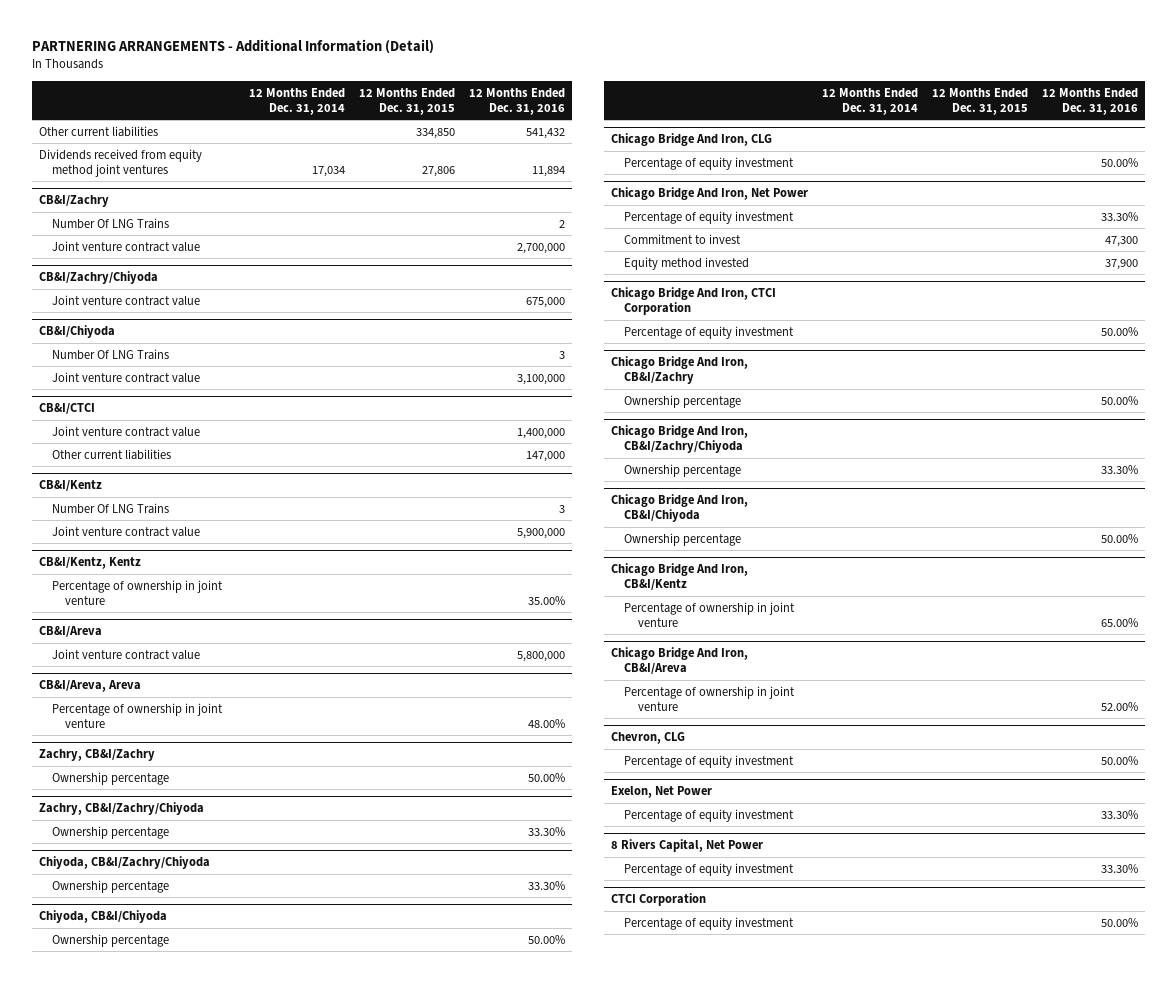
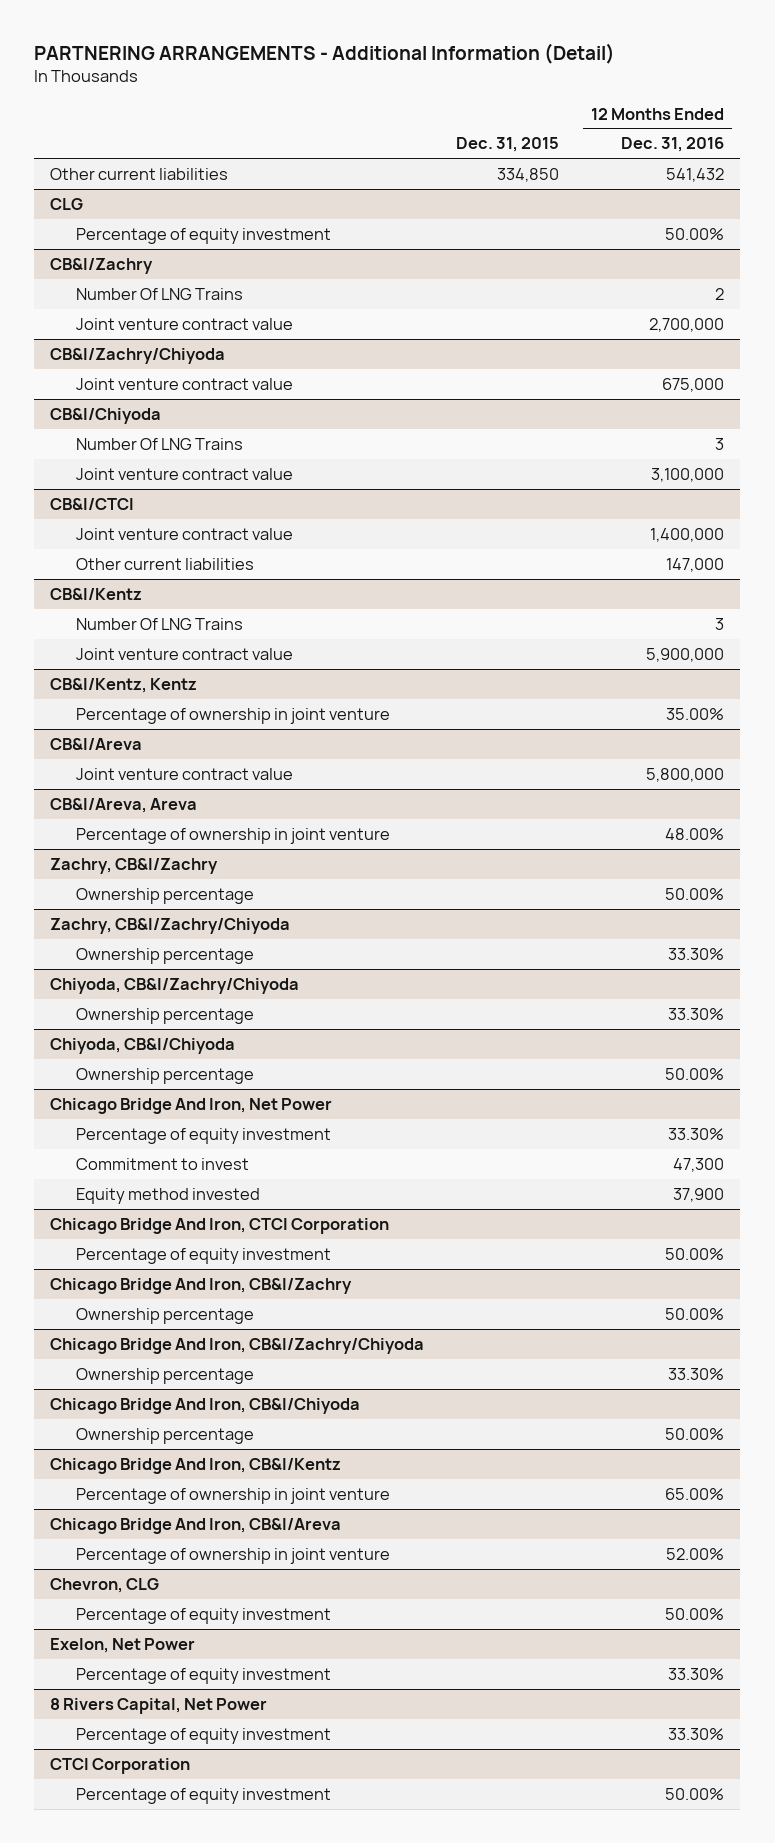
[249,87,346,115] 12 Months Ended Dec. 31, 2014 -> none
[359,87,456,115] 12 Months Ended Dec. 31, 2015 -> none
none -> [456,137,560,153] Dec. 31, 2015
[38,148,202,177] Dividends received from equity method joint ventures -> none
none -> [50,197,84,210] CLG
none -> [76,227,332,244] Percentage of equity investment
[610,133,772,147] Chicago Bridge And Iron, CLG -> none
[624,156,795,170] Percentage of equity investment -> none

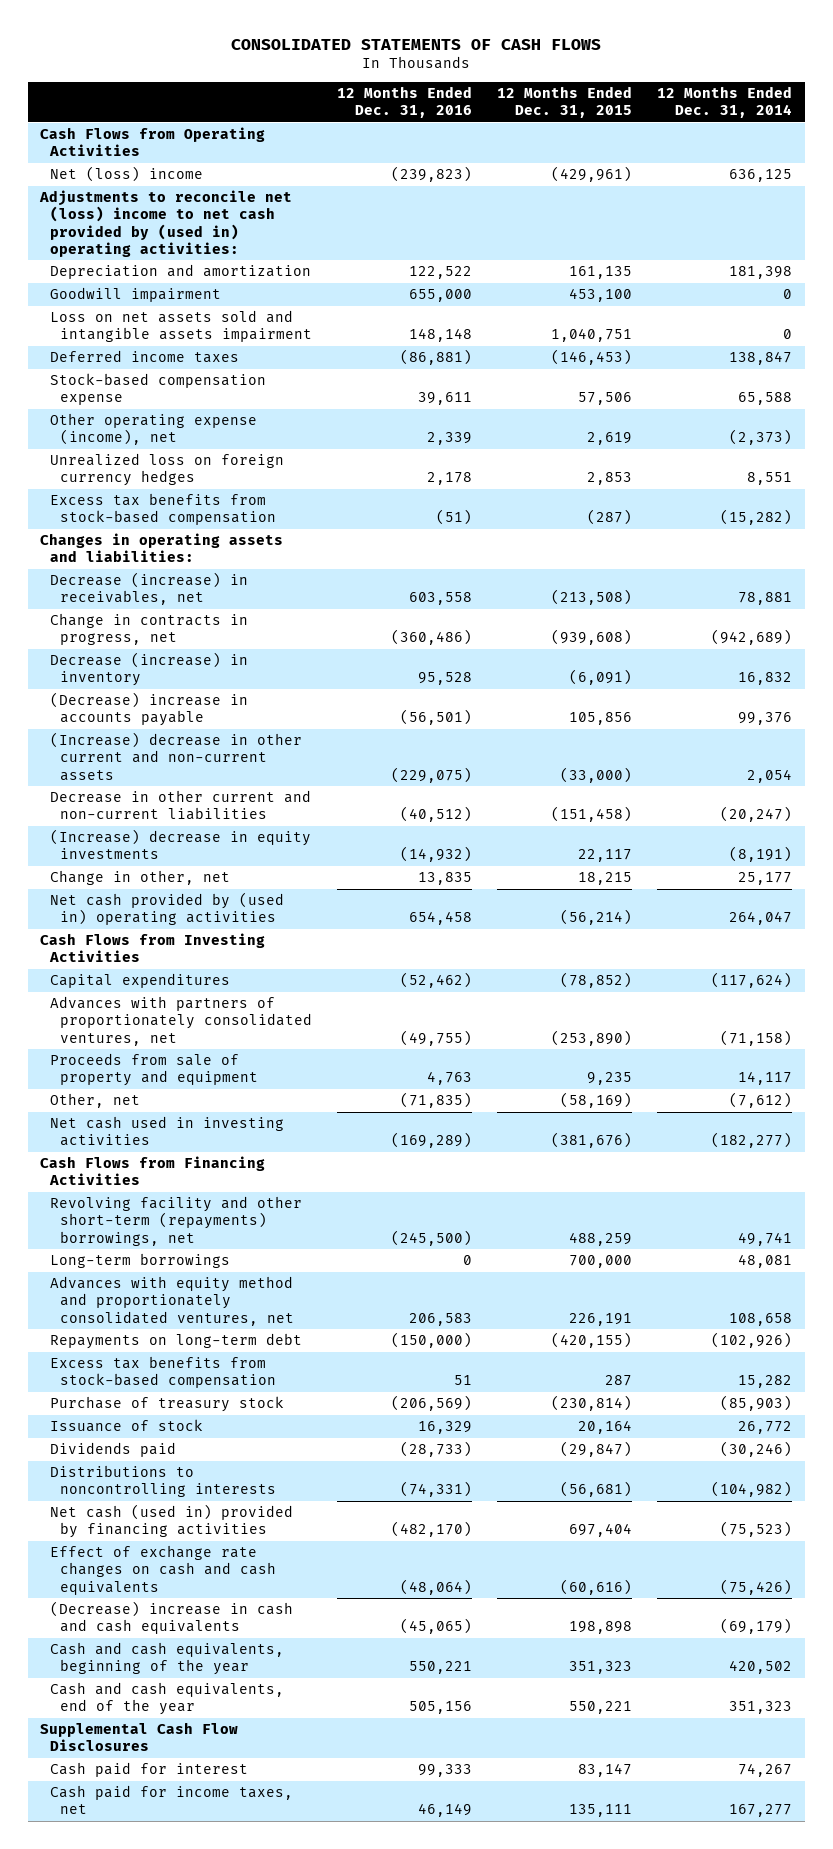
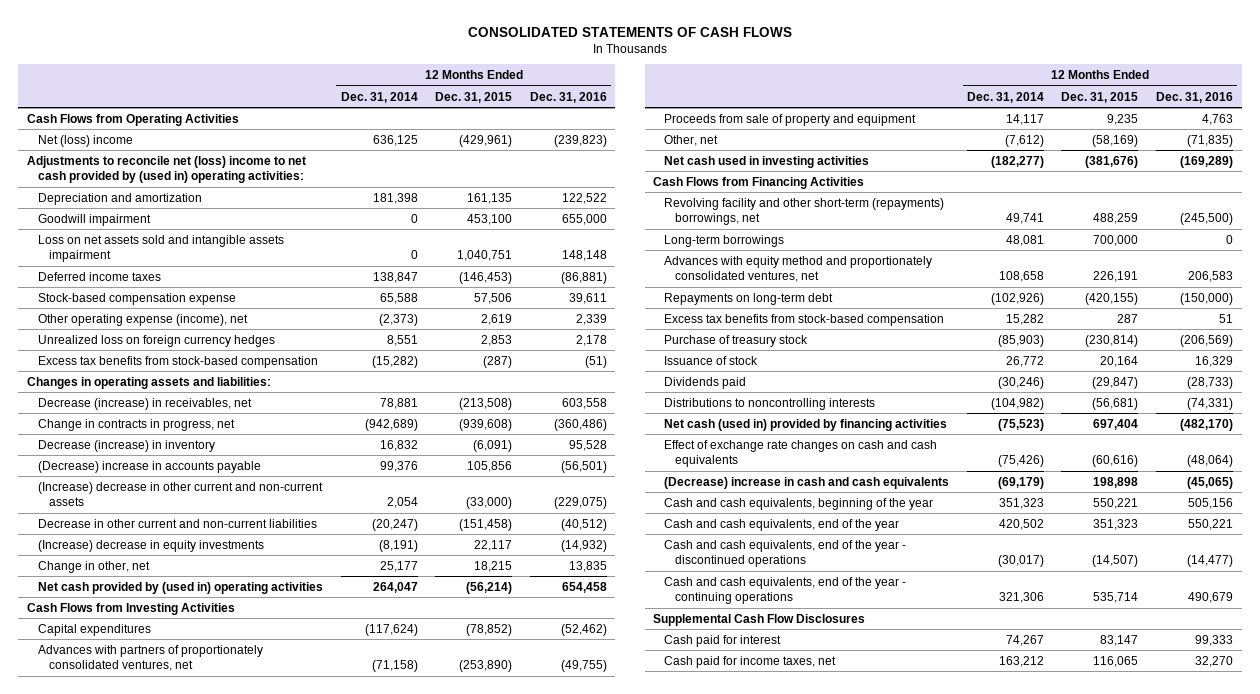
[409,1661,473,1675] 550,221 -> [1187,497,1233,509] 505,156
[569,1661,633,1675] 351,323 -> [1093,497,1139,509] 550,221
[729,1660,793,1675] 420,502 -> [998,497,1044,509] 351,323
[409,1701,473,1715] 505,156 -> [1187,518,1233,530] 550,221
[569,1701,633,1715] 550,221 -> [1093,518,1139,530] 351,323
[729,1701,793,1715] 351,323 -> [998,518,1044,530] 420,502
none -> [664,539,907,567] Cash and cash equivalents, end of the year - discontinued operations
none -> [664,576,907,604] Cash and cash equivalents, end of the year - continuing operations
[418,1803,473,1818] 46,149 -> [1194,655,1233,667] 32,270
[569,1804,633,1818] 135,111 -> [1093,655,1139,667] 116,065
[729,1804,793,1818] 167,277 -> [998,655,1044,667] 163,212

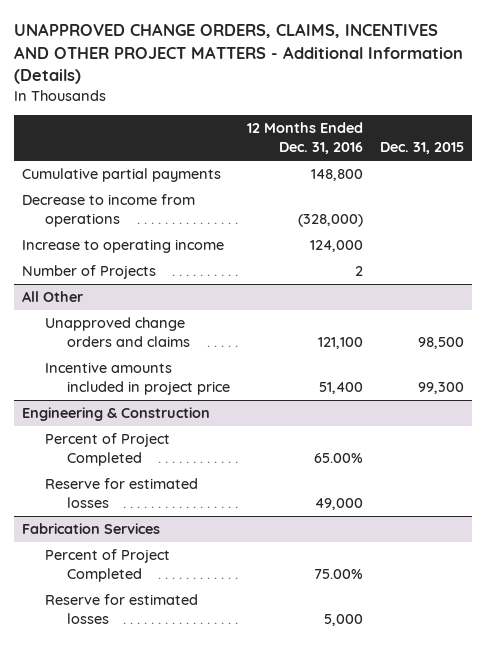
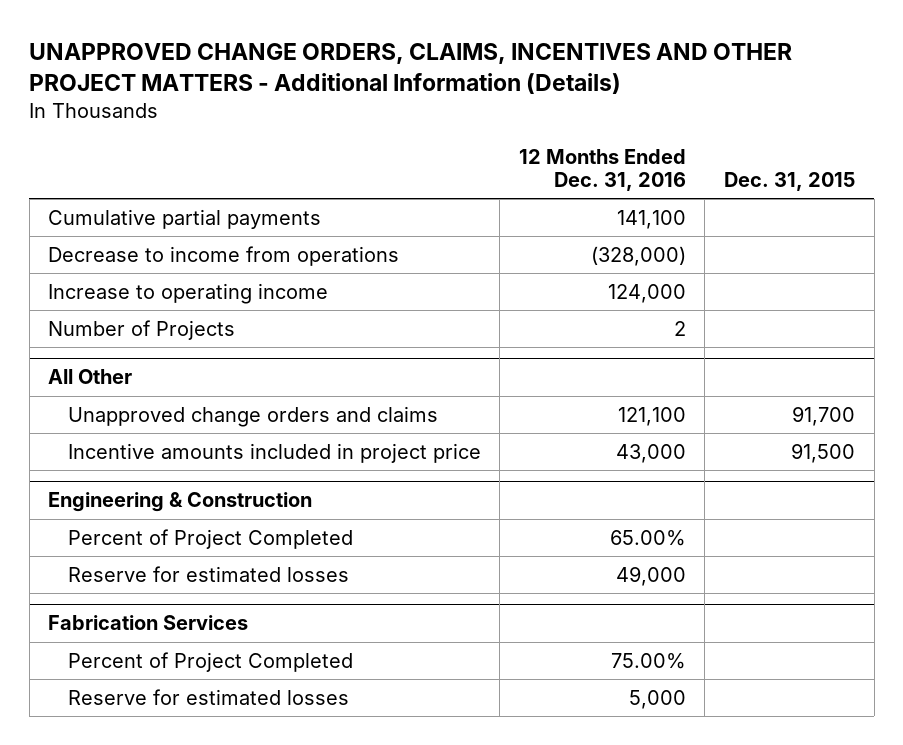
[310,169,363,182] 148,800 -> [616,209,686,229] 141,100
[417,336,464,349] 98,500 -> [792,405,856,426] 91,700
[318,381,363,394] 51,400 -> [615,443,686,463] 43,000
[417,381,464,394] 99,300 -> [791,442,856,463] 91,500

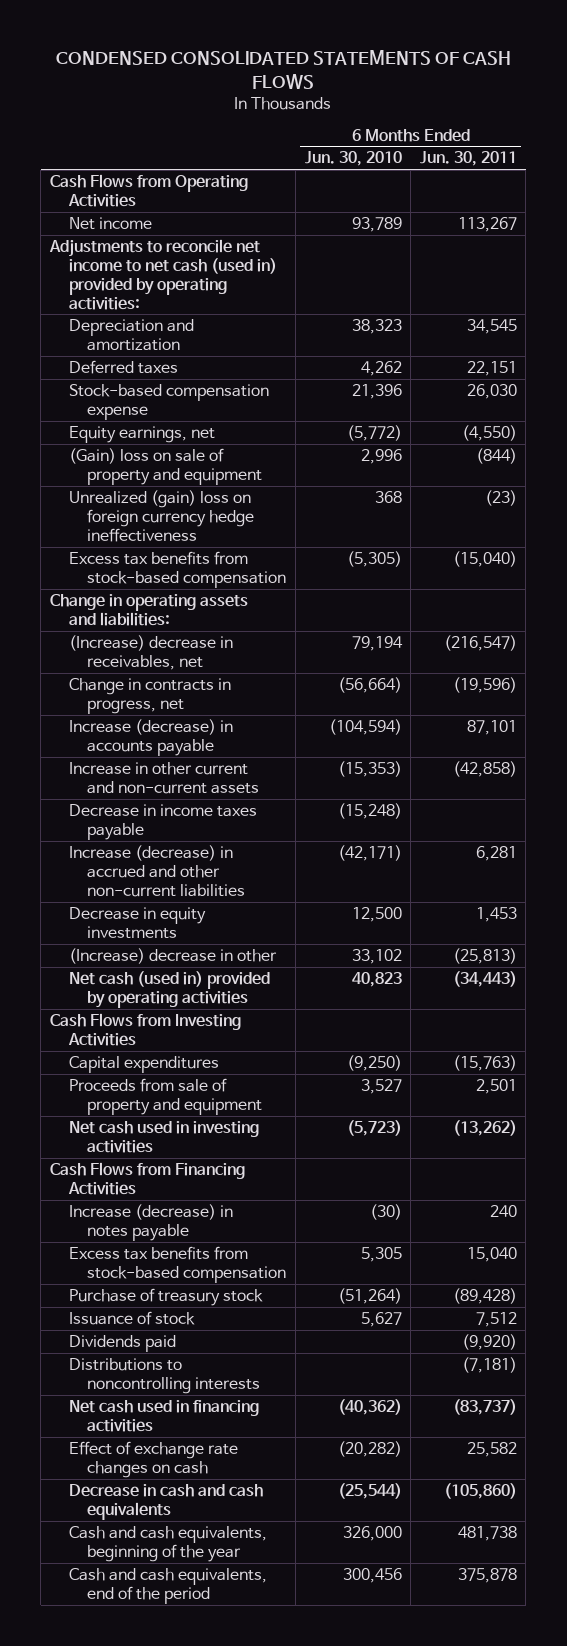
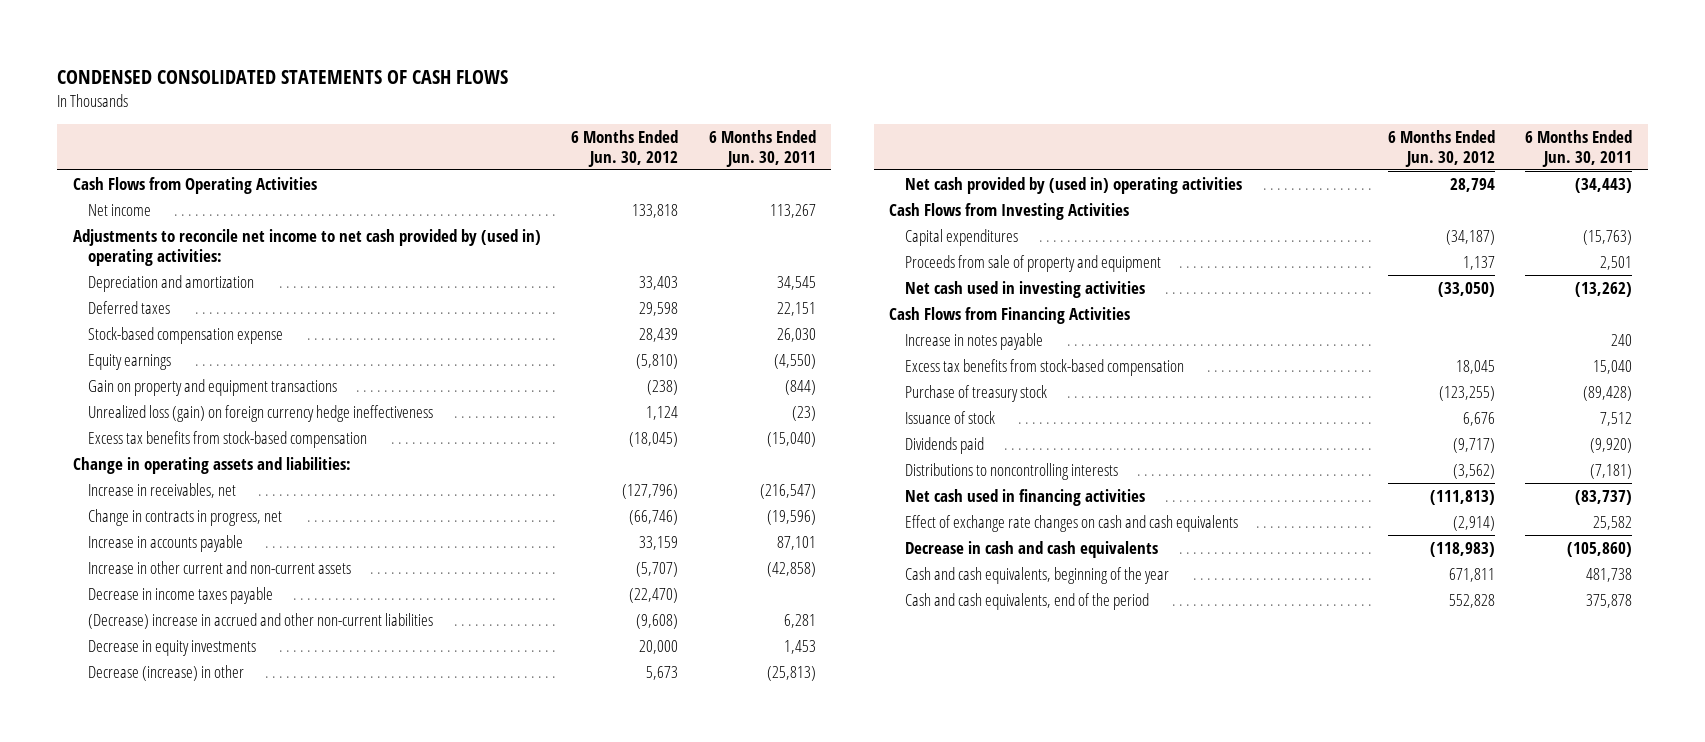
[304,151,402,167] Jun. 30, 2010 -> none
none -> [571,130,679,167] 6 Months Ended Jun. 30, 2012
[48,238,277,310] Adjustments to reconcile net income to net cash (used in) provided by operating activities: -> [72,229,541,266] Adjustments to reconcile net income to net cash provided by (used in) operating activities:
[68,425,215,443] Equity earnings, net -> [88,354,172,371] Equity earnings
[68,447,263,485] (Gain) loss on sale of property and equipment -> [88,379,338,397] Gain on property and equipment transactions
[68,489,255,542] Unrealized (gain) loss on foreign currency hedge ineffectiveness -> [88,405,434,423] Unrealized loss (gain) on foreign currency hedge ineffectiveness
[68,634,233,670] (Increase) decrease in receivables, net -> [88,483,237,499] Increase in receivables, net
[68,718,233,756] Increase (decrease) in accounts payable -> [88,535,244,553] Increase in accounts payable
[68,844,246,897] Increase (decrease) in accrued and other non-current liabilities -> [88,613,434,630] (Decrease) increase in accrued and other non-current liabilities
[68,947,277,964] (Increase) decrease in other -> [88,665,245,682] Decrease (increase) in other
[68,970,270,1008] Net cash (used in) provided by operating activities -> [904,177,1242,195] Net cash provided by (used in) operating activities
[68,1203,233,1241] Increase (decrease) in notes payable -> [904,333,1043,351] Increase in notes payable
[68,1440,238,1478] Effect of exchange rate changes on cash -> [904,515,1238,533] Effect of exchange rate changes on cash and cash equivalents

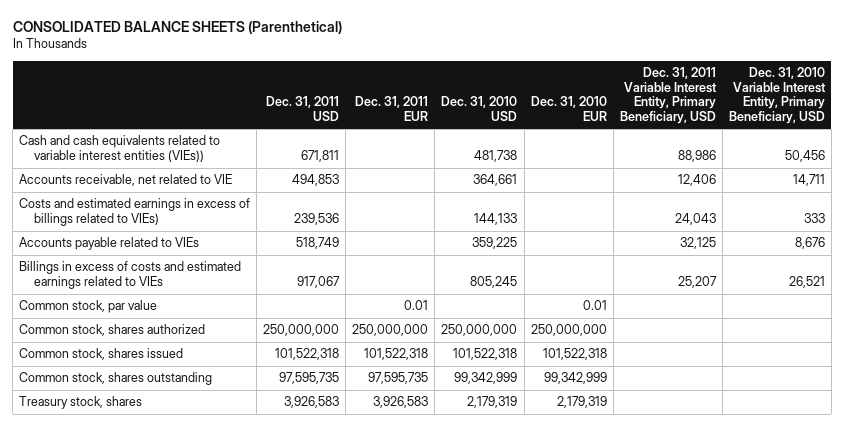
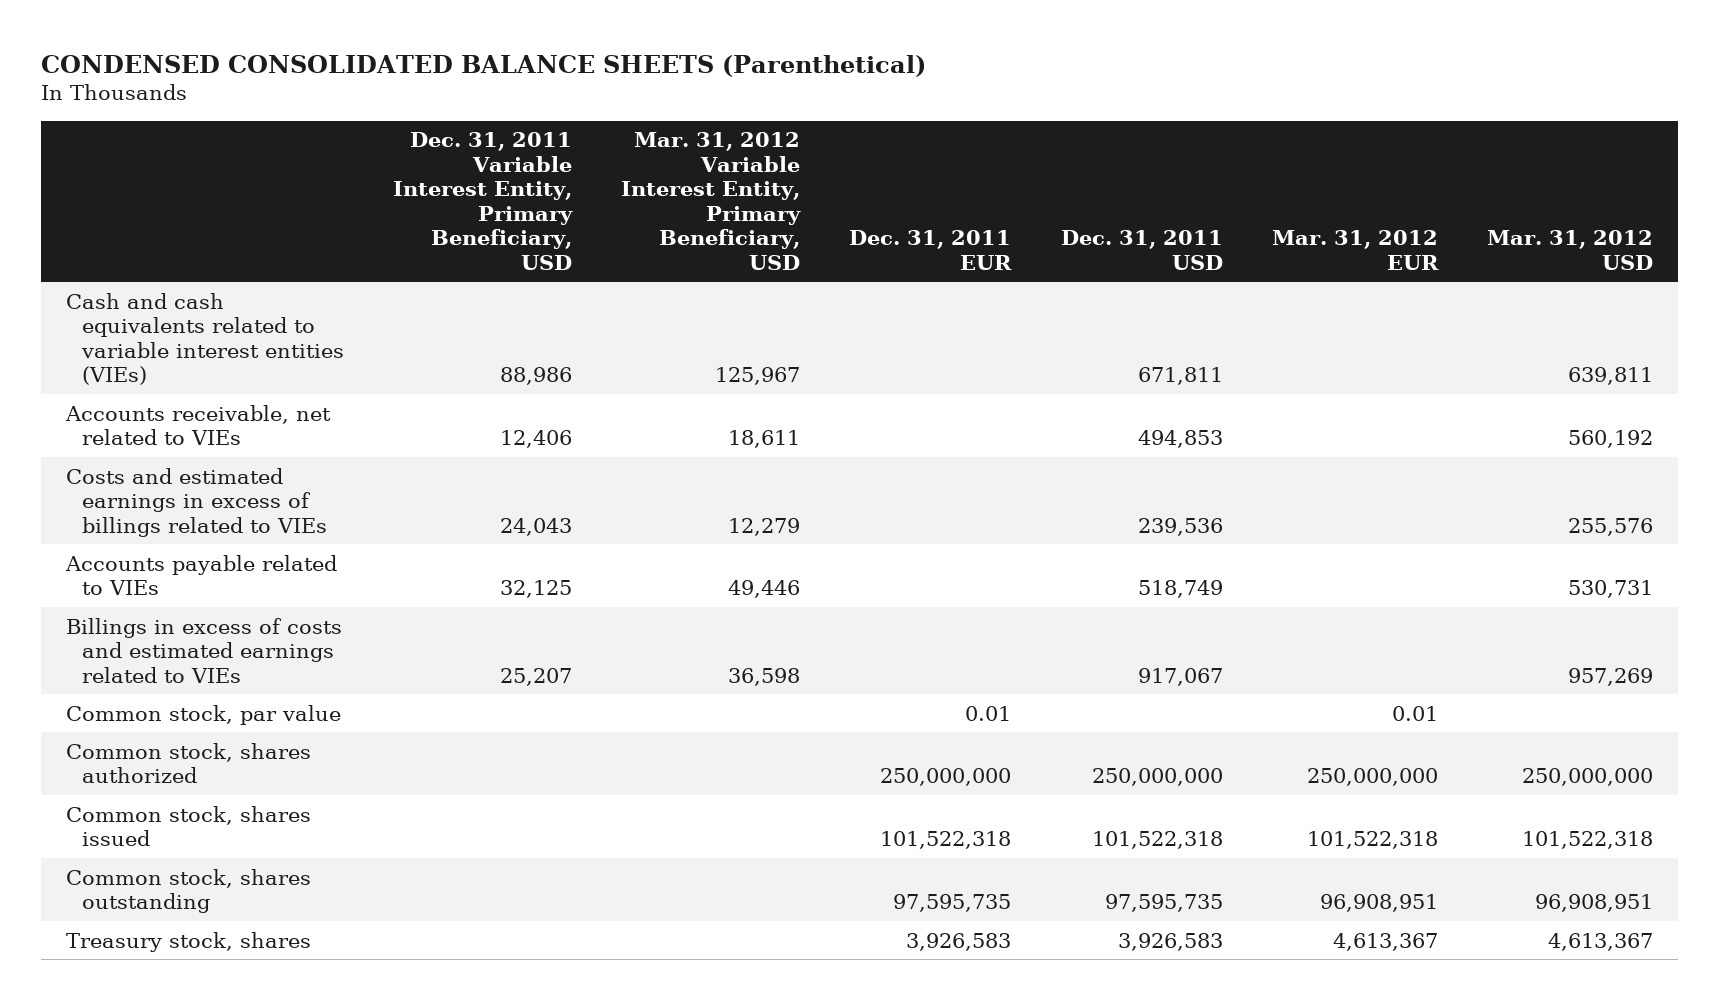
[12,20,342,34] CONSOLIDATED BALANCE SHEETS (Parenthetical) -> [41,54,927,77] CONDENSED CONSOLIDATED BALANCE SHEETS (Parenthetical)
[441,96,518,122] Dec. 31, 2010 USD -> none
[530,96,607,122] Dec. 31, 2010 EUR -> none
[728,67,826,125] Dec. 31, 2010 Variable Interest Entity, Primary Beneficiary, USD -> none
none -> [621,132,802,270] Mar. 31, 2012 Variable Interest Entity, Primary Beneficiary, USD
none -> [1272,230,1440,270] Mar. 31, 2012 EUR
none -> [1487,230,1654,270] Mar. 31, 2012 USD
[19,135,221,163] Cash and cash equivalents related to variable interest entities (VIEs)) -> [65,292,344,386] Cash and cash equivalents related to variable interest entities (VIEs)
[19,174,233,187] Accounts receivable, net related to VIE -> [64,404,331,446] Accounts receivable, net related to VIEs
[19,198,251,227] Costs and estimated earnings in excess of billings related to VIEs) -> [65,467,327,537] Costs and estimated earnings in excess of billings related to VIEs

